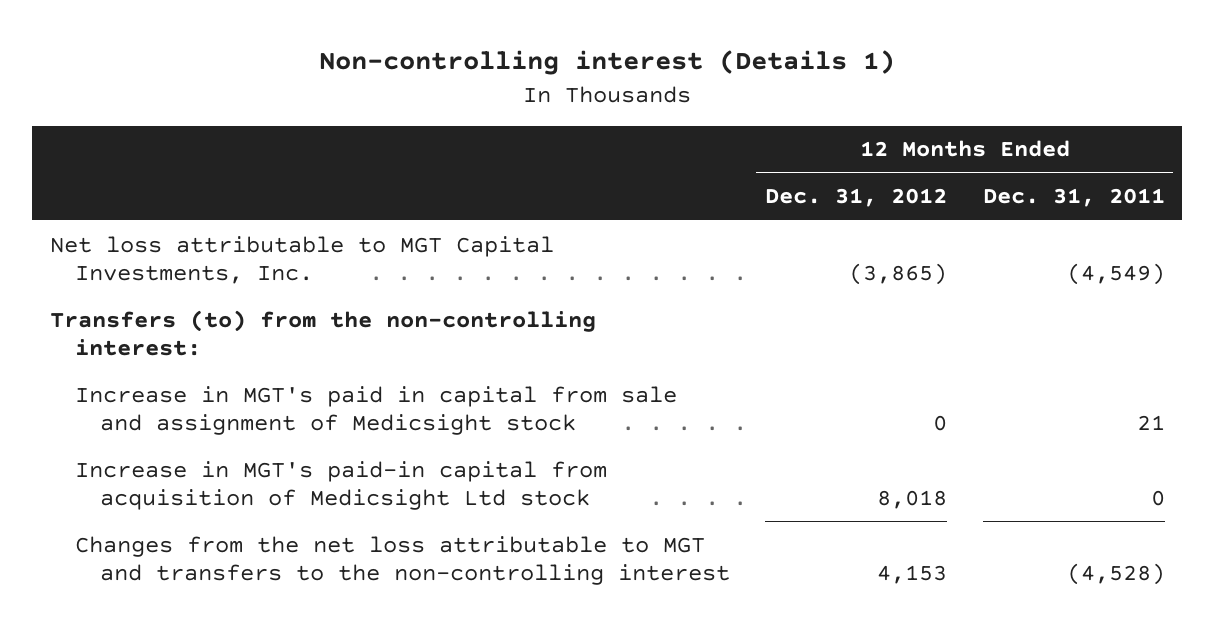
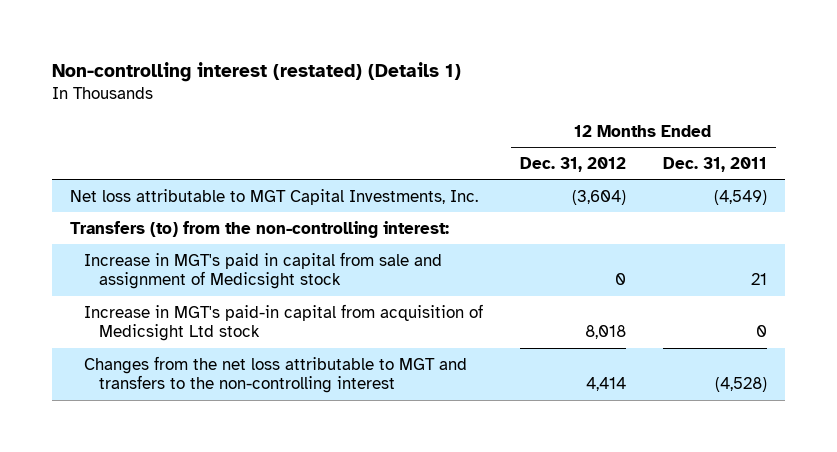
[319,50,896,76] Non-controlling interest (Details 1) -> [51,61,461,82] Non-controlling interest (restated) (Details 1)
[849,262,948,285] (3,865) -> [572,189,627,205] (3,604)
[877,564,948,584] 4,153 -> [586,377,627,392] 4,414

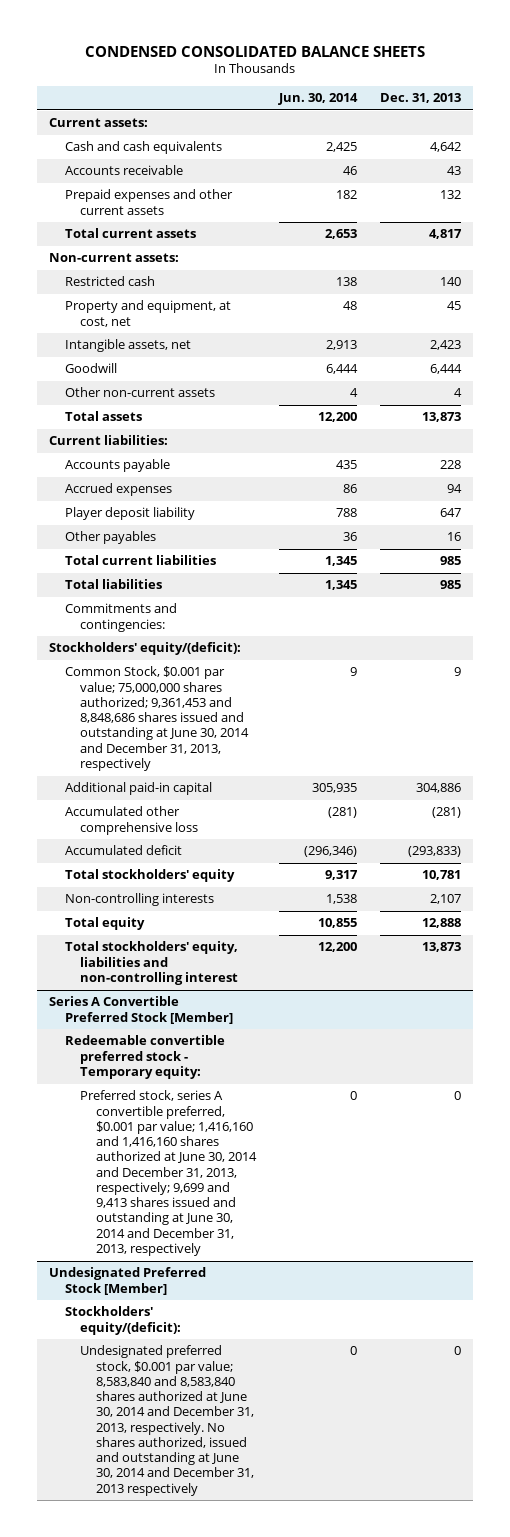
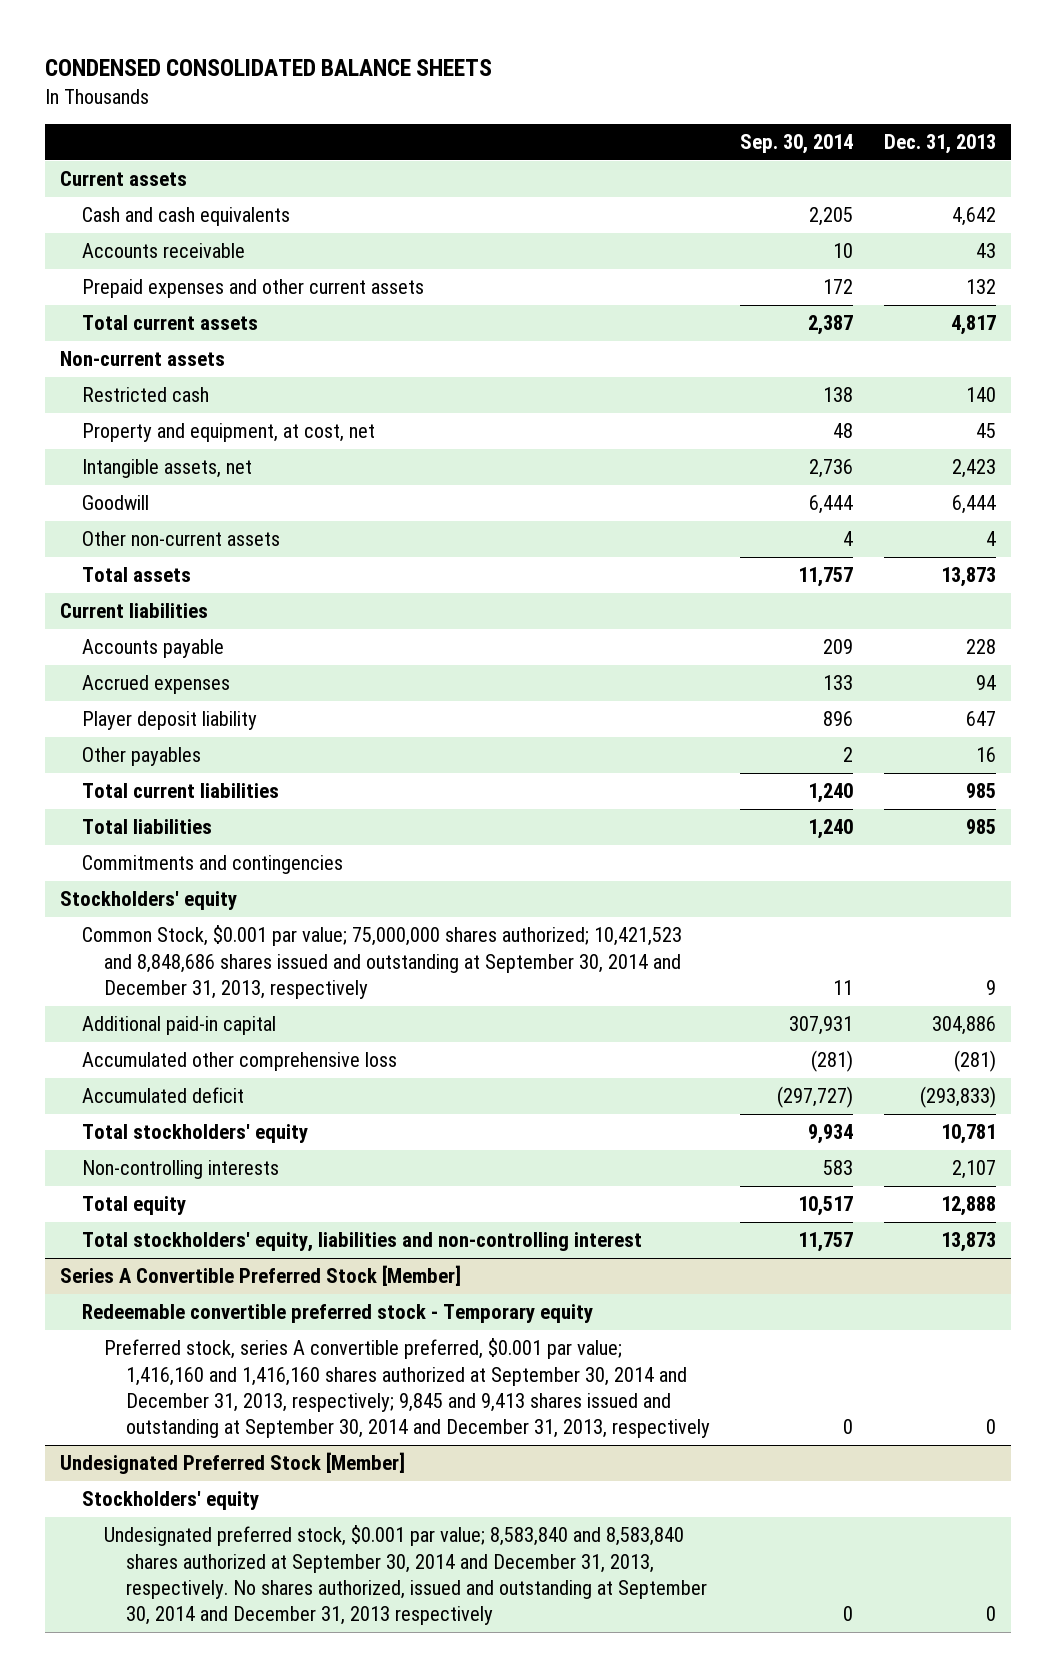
[278,93,359,106] Jun. 30, 2014 -> none
none -> [740,134,854,155] Sep. 30, 2014
[48,118,148,128] Current assets: -> [59,171,187,187] Current assets
[48,253,179,263] Non-current assets: -> [59,351,225,367] Non-current assets
[48,435,168,446] Current liabilities: -> [59,603,208,619] Current liabilities
[64,603,177,632] Commitments and contingencies: -> [81,855,343,875] Commitments and contingencies
[48,642,241,656] Stockholders' equity/(deficit): -> [59,891,237,911] Stockholders' equity
[64,666,250,771] Common Stock, $0.001 par value; 75,000,000 shares authorized; 9,361,453 and 8,848,686 shares issued and outstanding at June 30, 2014 and December 31, 2013, respectively -> [81,925,682,999] Common Stock, $0.001 par value; 75,000,000 shares authorized; 10,421,523 and 8,848,686 shares issued and outstanding at September 30, 2014 and December 31, 2013, respectively
[64,1035,225,1079] Redeemable convertible preferred stock - Temporary equity: -> [81,1304,593,1324] Redeemable convertible preferred stock - Temporary equity
[80,1090,258,1256] Preferred stock, series A convertible preferred, $0.001 par value; 1,416,160 and 1,416,160 shares authorized at June 30, 2014 and December 31, 2013, respectively; 9,699 and 9,413 shares issued and outstanding at June 30, 2014 and December 31, 2013, respectively -> [104,1338,711,1439] Preferred stock, series A convertible preferred, $0.001 par value; 1,416,160 and 1,416,160 shares authorized at September 30, 2014 and December 31, 2013, respectively; 9,845 and 9,413 shares issued and outstanding at September 30, 2014 and December 31, 2013, respectively
[64,1306,182,1335] Stockholders' equity/(deficit): -> [81,1491,259,1511] Stockholders' equity
[80,1345,255,1496] Undesignated preferred stock, $0.001 par value; 8,583,840 and 8,583,840 shares authorized at June 30, 2014 and December 31, 2013, respectively. No shares authorized, issued and outstanding at June 30, 2014 and December 31, 2013 respectively -> [104,1525,708,1626] Undesignated preferred stock, $0.001 par value; 8,583,840 and 8,583,840 shares authorized at September 30, 2014 and December 31, 2013, respectively. No shares authorized, issued and outstanding at September 30, 2014 and December 31, 2013 respectively

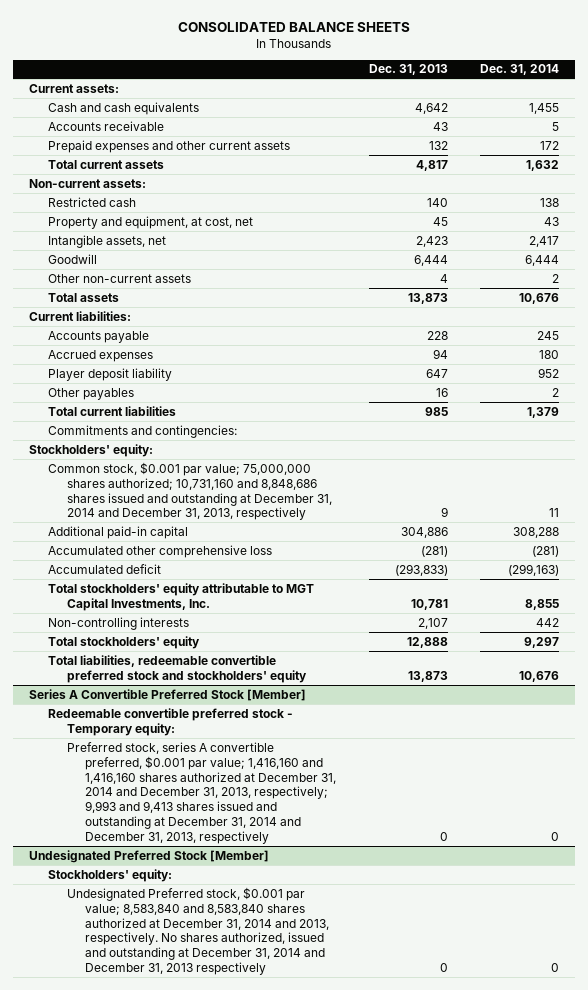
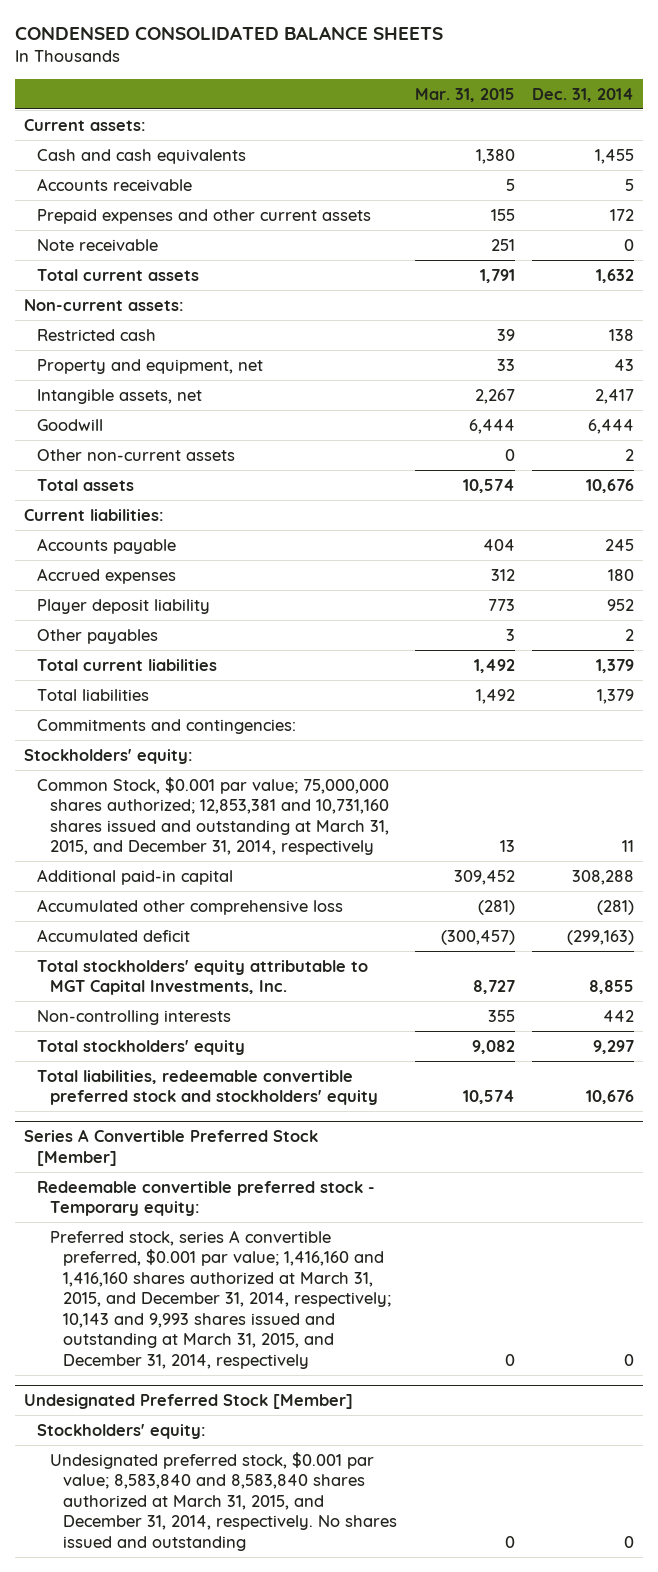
[178,21,411,32] CONSOLIDATED BALANCE SHEETS -> [14,26,443,41] CONDENSED CONSOLIDATED BALANCE SHEETS
[368,64,448,76] Dec. 31, 2013 -> none
none -> [414,87,515,102] Mar. 31, 2015
none -> [36,238,158,251] Note receivable
[47,215,253,229] Property and equipment, at cost, net -> [36,358,263,374] Property and equipment, net
none -> [36,688,149,701] Total liabilities
[47,461,332,521] Common stock, $0.001 par value; 75,000,000 shares authorized; 10,731,160 and 8,848,686 shares issued and outstanding at December 31, 2014 and December 31, 2013, respectively -> [36,776,389,856] Common Stock, $0.001 par value; 75,000,000 shares authorized; 12,853,381 and 10,731,160 shares issued and outstanding at March 31, 2015, and December 31, 2014, respectively
[66,741,337,845] Preferred stock, series A convertible preferred, $0.001 par value; 1,416,160 and 1,416,160 shares authorized at December 31, 2014 and December 31, 2013, respectively; 9,993 and 9,413 shares issued and outstanding at December 31, 2014 and December 31, 2013, respectively -> [49,1229,391,1369] Preferred stock, series A convertible preferred, $0.001 par value; 1,416,160 and 1,416,160 shares authorized at March 31, 2015, and December 31, 2014, respectively; 10,143 and 9,993 shares issued and outstanding at March 31, 2015, and December 31, 2014, respectively
[66,886,330,976] Undesignated Preferred stock, $0.001 par value; 8,583,840 and 8,583,840 shares authorized at December 31, 2014 and 2013, respectively. No shares authorized, issued and outstanding at December 31, 2014 and December 31, 2013 respectively -> [49,1451,397,1551] Undesignated preferred stock, $0.001 par value; 8,583,840 and 8,583,840 shares authorized at March 31, 2015, and December 31, 2014, respectively. No shares issued and outstanding

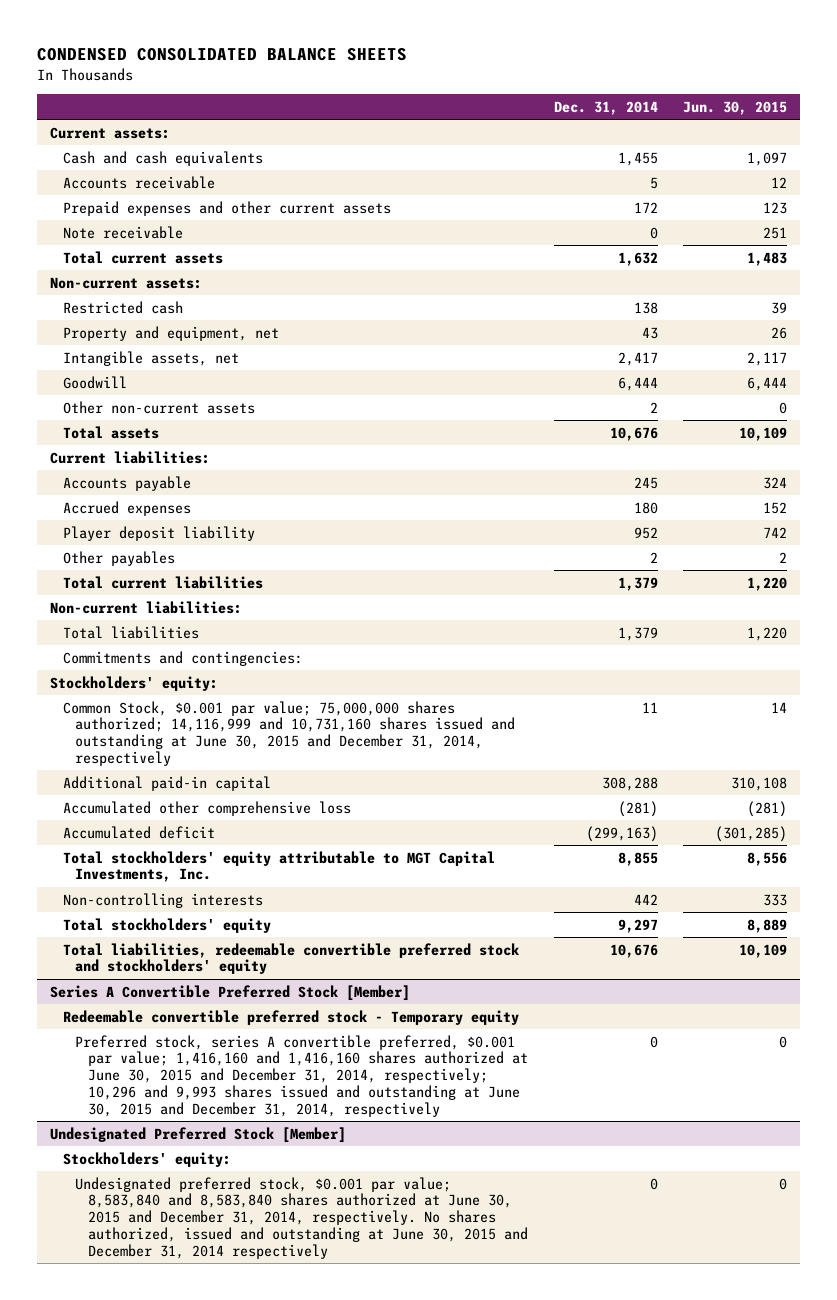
[414,87,515,102] Mar. 31, 2015 -> none
none -> [683,100,788,115] Jun. 30, 2015
none -> [50,600,243,614] Non-current liabilities:
[36,776,389,856] Common Stock, $0.001 par value; 75,000,000 shares authorized; 12,853,381 and 10,731,160 shares issued and outstanding at March 31, 2015, and December 31, 2014, respectively -> [62,700,516,767] Common Stock, $0.001 par value; 75,000,000 shares authorized; 14,116,999 and 10,731,160 shares issued and outstanding at June 30, 2015 and December 31, 2014, respectively
[36,1180,375,1217] Redeemable convertible preferred stock - Temporary equity: -> [62,1009,519,1025] Redeemable convertible preferred stock - Temporary equity
[49,1229,391,1369] Preferred stock, series A convertible preferred, $0.001 par value; 1,416,160 and 1,416,160 shares authorized at March 31, 2015, and December 31, 2014, respectively; 10,143 and 9,993 shares issued and outstanding at March 31, 2015, and December 31, 2014, respectively -> [75,1034,529,1118] Preferred stock, series A convertible preferred, $0.001 par value; 1,416,160 and 1,416,160 shares authorized at June 30, 2015 and December 31, 2014, respectively; 10,296 and 9,993 shares issued and outstanding at June 30, 2015 and December 31, 2014, respectively
[49,1451,397,1551] Undesignated preferred stock, $0.001 par value; 8,583,840 and 8,583,840 shares authorized at March 31, 2015, and December 31, 2014, respectively. No shares issued and outstanding -> [75,1176,529,1260] Undesignated preferred stock, $0.001 par value; 8,583,840 and 8,583,840 shares authorized at June 30, 2015 and December 31, 2014, respectively. No shares authorized, issued and outstanding at June 30, 2015 and December 31, 2014 respectively

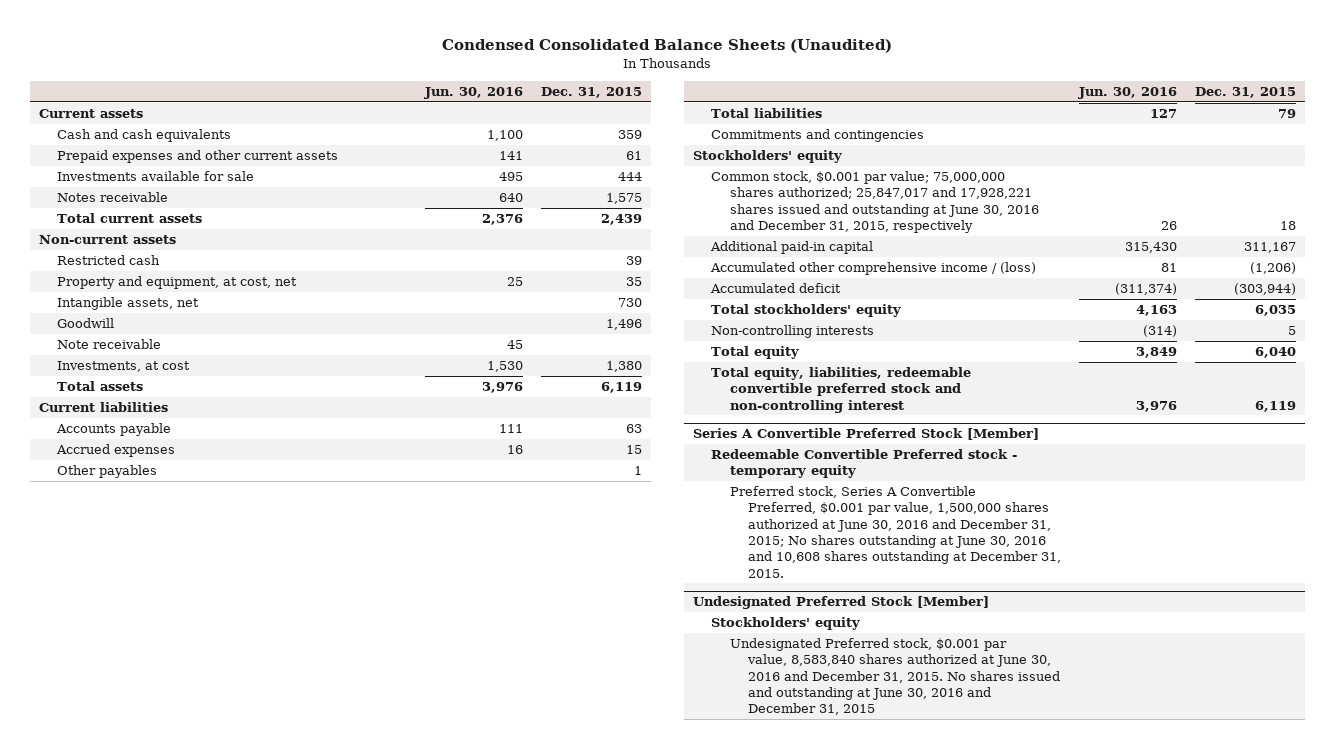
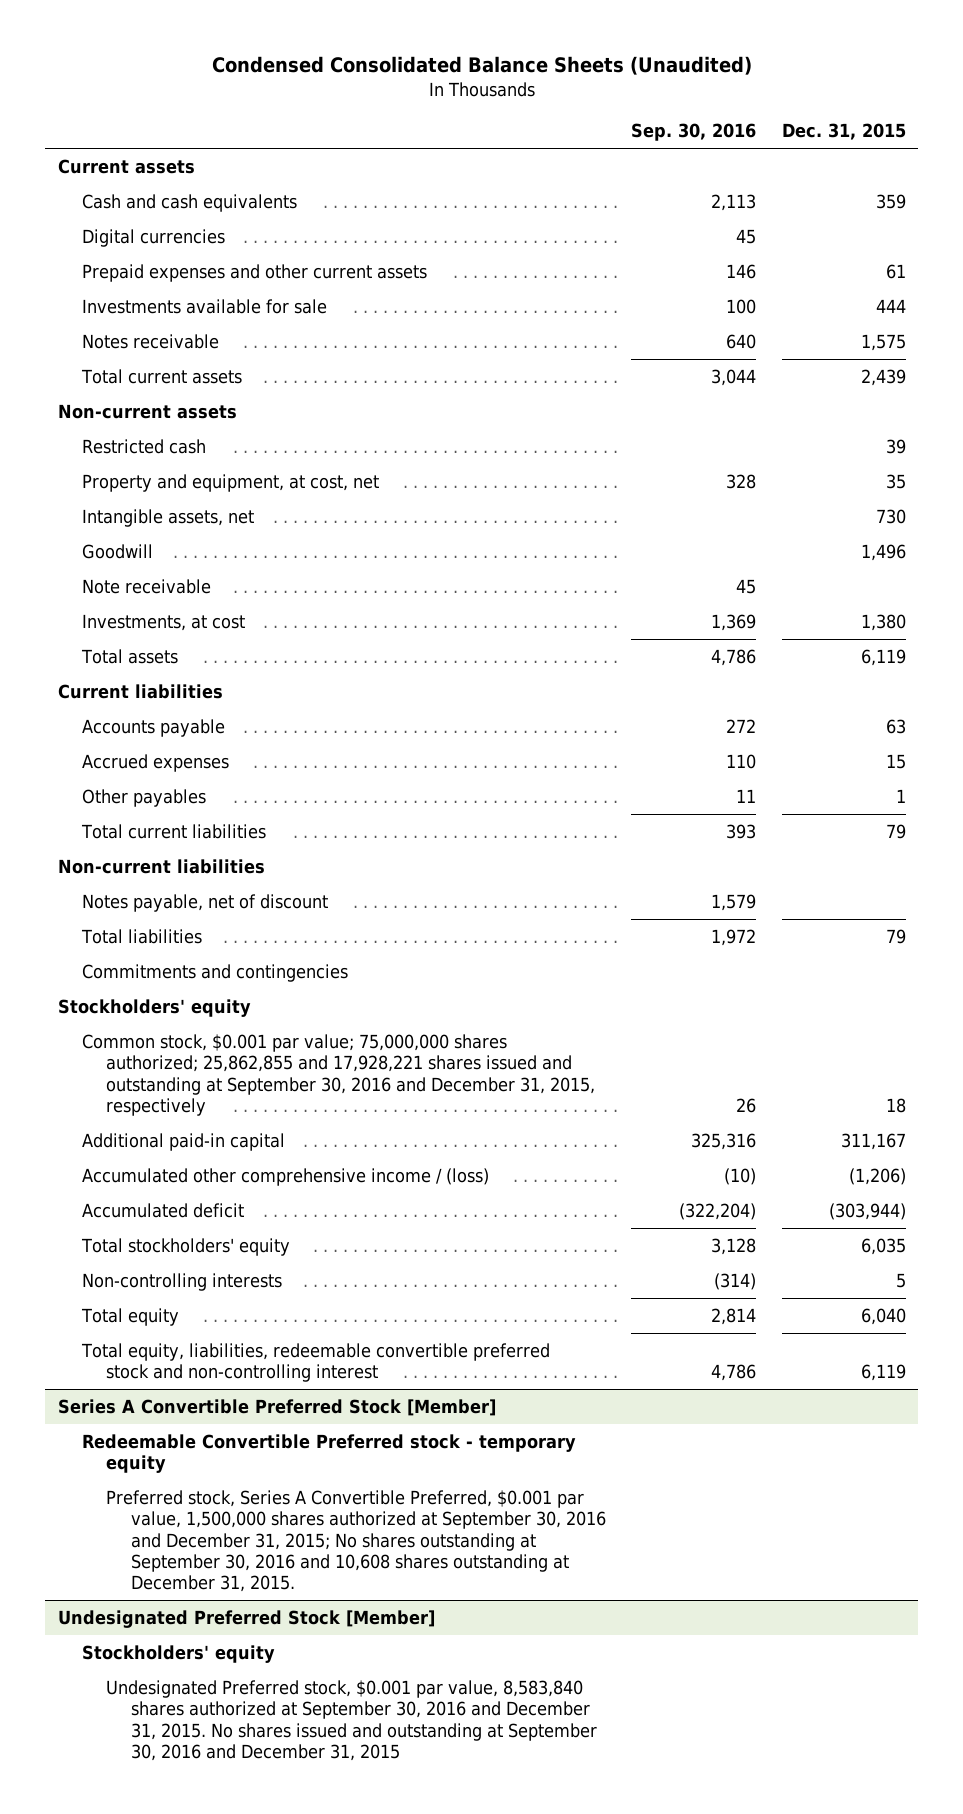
[424,87,524,100] Jun. 30, 2016 -> none
none -> [631,123,757,142] Sep. 30, 2016
none -> [82,228,226,247] Digital currencies
none -> [81,823,267,839] Total current liabilities
none -> [57,858,265,874] Non-current liabilities
none -> [82,893,329,912] Notes payable, net of discount
[711,171,1039,234] Common stock, $0.001 par value; 75,000,000 shares authorized; 25,847,017 and 17,928,221 shares issued and outstanding at June 30, 2016 and December 31, 2015, respectively -> [82,1033,596,1116] Common stock, $0.001 par value; 75,000,000 shares authorized; 25,862,855 and 17,928,221 shares issued and outstanding at September 30, 2016 and December 31, 2015, respectively
[729,486,1062,578] Preferred stock, Series A Convertible Preferred, $0.001 par value, 1,500,000 shares authorized at June 30, 2016 and December 31, 2015; No shares outstanding at June 30, 2016 and 10,608 shares outstanding at December 31, 2015. -> [106,1489,606,1593] Preferred stock, Series A Convertible Preferred, $0.001 par value, 1,500,000 shares authorized at September 30, 2016 and December 31, 2015; No shares outstanding at September 30, 2016 and 10,608 shares outstanding at December 31, 2015.
[729,638,1061,716] Undesignated Preferred stock, $0.001 par value, 8,583,840 shares authorized at June 30, 2016 and December 31, 2015. No shares issued and outstanding at June 30, 2016 and December 31, 2015 -> [106,1679,597,1761] Undesignated Preferred stock, $0.001 par value, 8,583,840 shares authorized at September 30, 2016 and December 31, 2015. No shares issued and outstanding at September 30, 2016 and December 31, 2015

